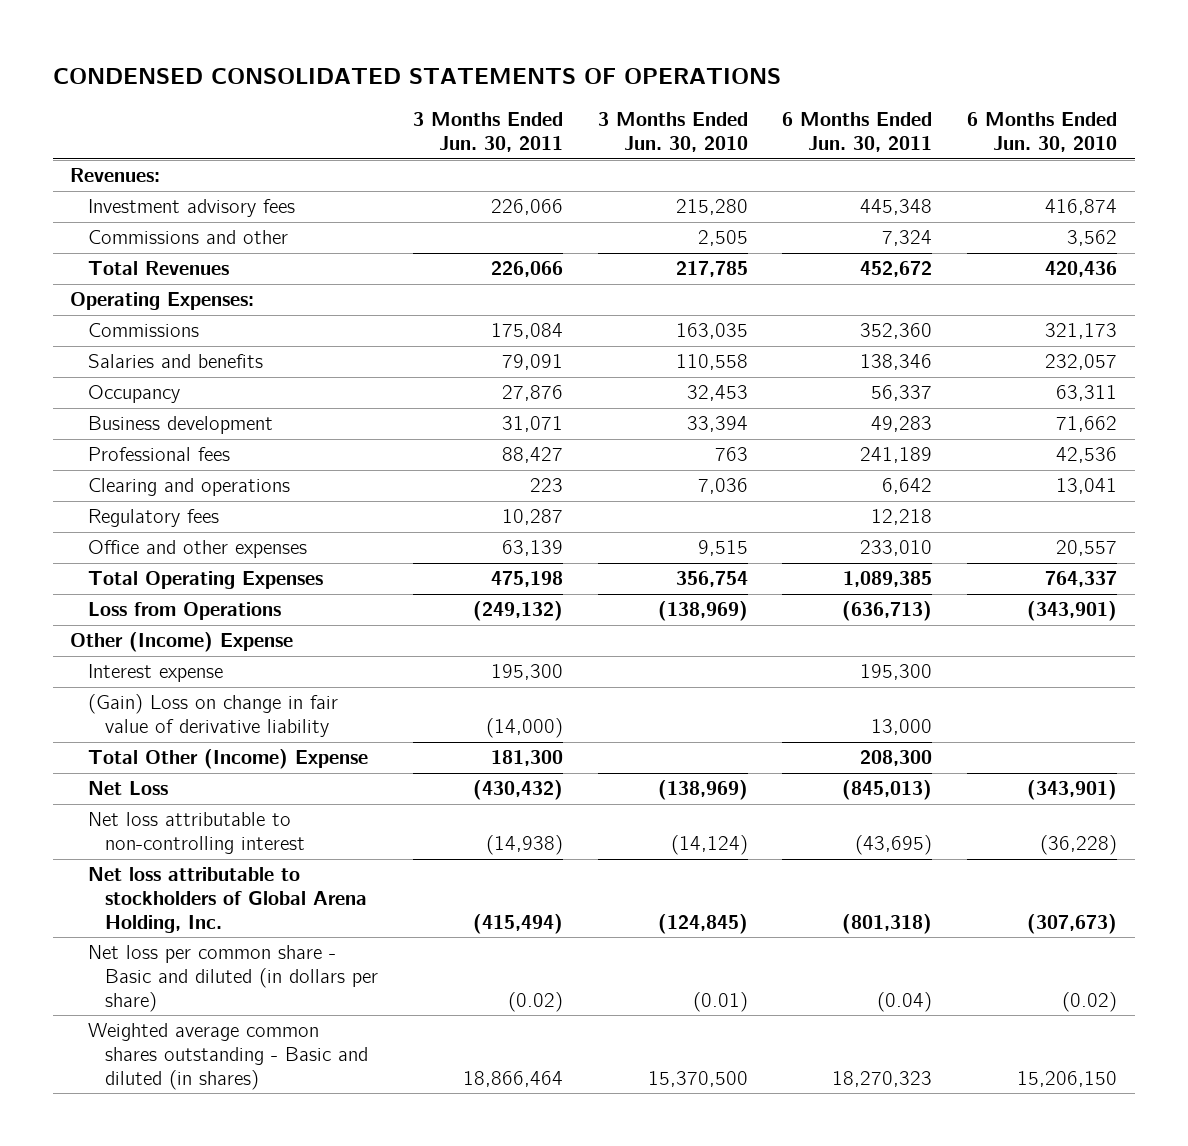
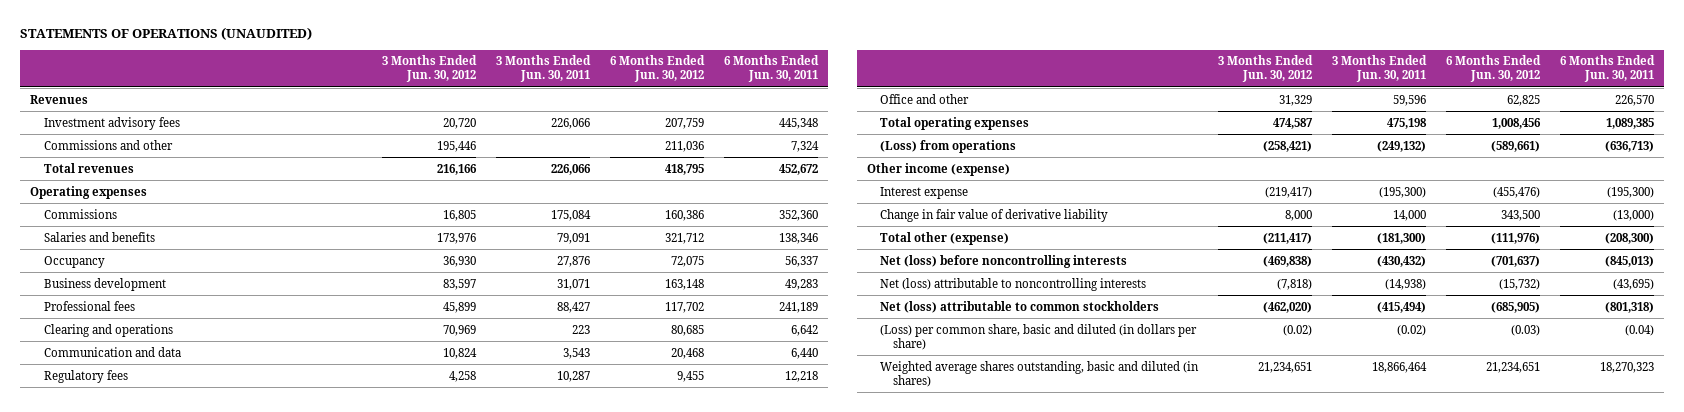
[53,68,782,85] CONDENSED CONSOLIDATED STATEMENTS OF OPERATIONS -> [20,27,313,41] STATEMENTS OF OPERATIONS (UNAUDITED)
[597,112,748,153] 3 Months Ended Jun. 30, 2010 -> none
[967,112,1118,153] 6 Months Ended Jun. 30, 2010 -> none
none -> [381,55,477,83] 3 Months Ended Jun. 30, 2012
none -> [609,55,705,83] 6 Months Ended Jun. 30, 2012
[70,168,161,183] Revenues: -> [30,94,89,104] Revenues
[87,261,229,276] Total Revenues -> [43,162,134,173] Total revenues
[70,292,255,311] Operating Expenses: -> [30,185,148,199] Operating expenses
none -> [43,346,181,357] Communication and data
[87,540,307,559] Office and other expenses -> [879,93,969,104] Office and other
[501,540,563,557] 63,139 -> [1392,94,1426,106] 59,596
[860,540,933,557] 233,010 -> [1615,94,1655,106] 226,570
[87,571,323,590] Total Operating Expenses -> [879,116,1029,130] Total operating expenses
[87,602,281,621] Loss from Operations -> [879,139,1016,153] (Loss) from operations
[70,632,294,653] Other (Income) Expense -> [866,162,1010,176] Other income (expense)
[490,664,563,681] 195,300 -> [1378,186,1426,198] (195,300)
[860,664,933,681] 195,300 -> [1607,186,1655,198] (195,300)
[87,694,338,738] (Gain) Loss on change in fair value of derivative liability -> [879,208,1108,222] Change in fair value of derivative liability
[485,718,563,739] (14,000) -> [1392,209,1426,221] 14,000
[871,719,933,736] 13,000 -> [1613,209,1655,221] (13,000)
[87,749,368,770] Total Other (Income) Expense -> [879,231,1009,245] Total other (expense)
[490,750,563,767] 181,300 -> [1376,232,1426,244] (181,300)
[860,750,933,767] 208,300 -> [1605,232,1655,244] (208,300)
[87,781,168,796] Net Loss -> [879,254,1127,268] Net (loss) before noncontrolling interests
[87,812,305,855] Net loss attributable to non-controlling interest -> [879,277,1146,291] Net (loss) attributable to noncontrolling interests
[87,867,367,933] Net loss attributable to stockholders of Global Arena Holding, Inc. -> [879,300,1159,313] Net (loss) attributable to common stockholders
[87,945,378,1012] Net loss per common share - Basic and diluted (in dollars per share) -> [879,323,1197,350] (Loss) per common share, basic and diluted (in dollars per share)
[87,1023,368,1090] Weighted average common shares outstanding - Basic and diluted (in shares) -> [879,360,1199,387] Weighted average shares outstanding, basic and diluted (in shares)

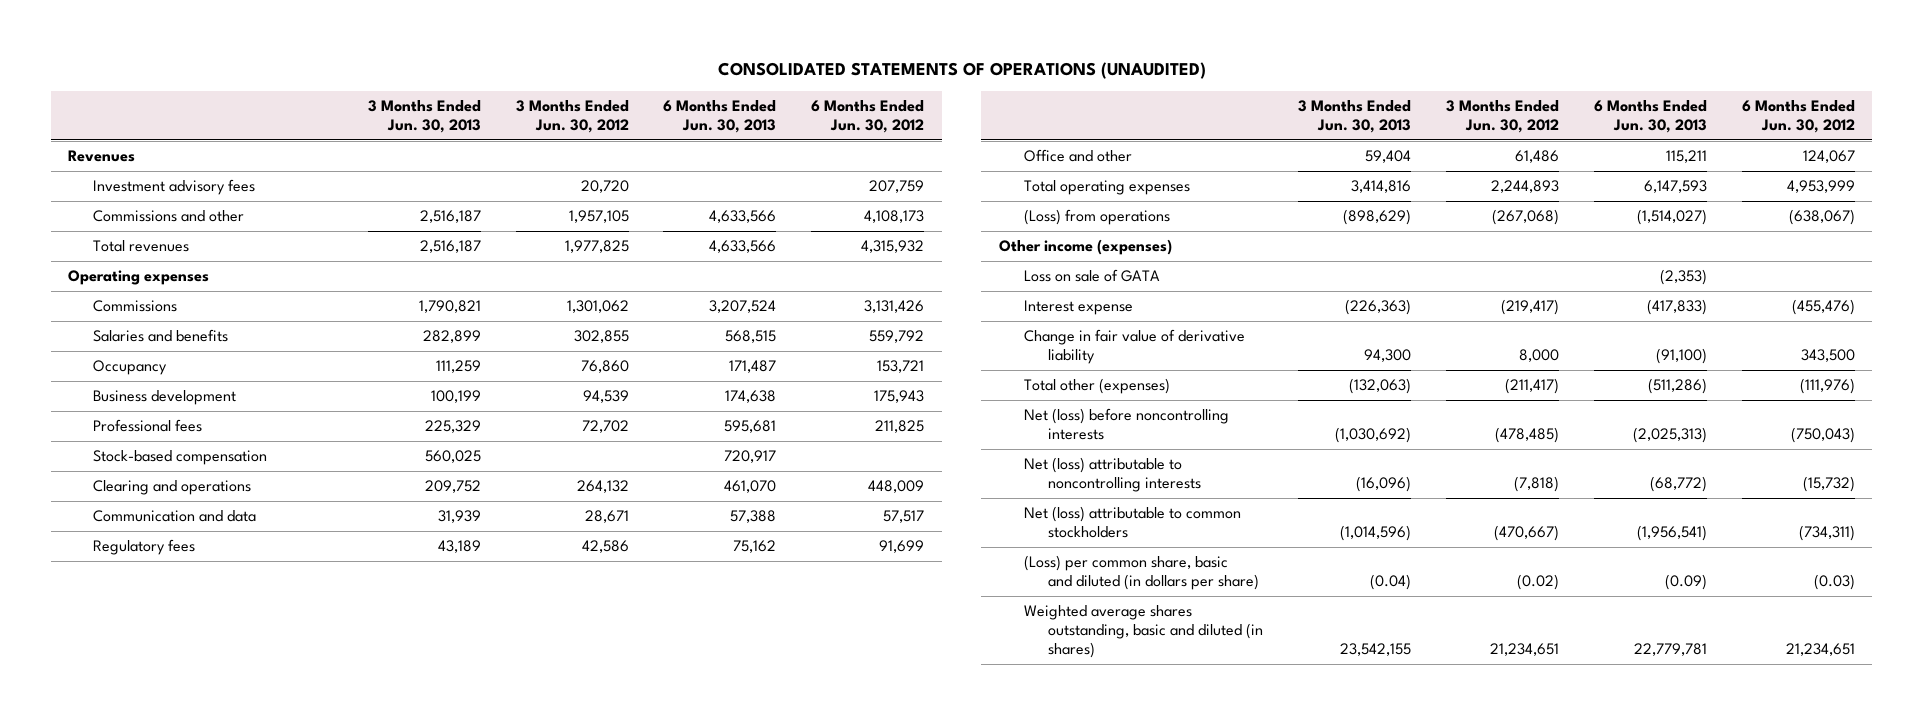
[20,27,313,41] STATEMENTS OF OPERATIONS (UNAUDITED) -> [717,62,1206,80] CONSOLIDATED STATEMENTS OF OPERATIONS (UNAUDITED)
[495,55,591,83] 3 Months Ended Jun. 30, 2011 -> none
[723,55,819,83] 6 Months Ended Jun. 30, 2011 -> none
none -> [367,100,481,134] 3 Months Ended Jun. 30, 2013
none -> [663,100,777,134] 6 Months Ended Jun. 30, 2013
[436,140,476,152] 195,446 -> [568,210,629,224] 1,957,105
[664,140,704,152] 211,036 -> [864,210,925,224] 4,108,173
[436,163,477,175] 216,166 -> [564,240,629,254] 1,977,825
[664,163,704,175] 418,795 -> [861,240,925,254] 4,315,932
[442,209,476,221] 16,805 -> [566,300,629,314] 1,301,062
[664,209,704,221] 160,386 -> [864,300,925,314] 3,131,426
[436,232,476,244] 173,976 -> [573,330,629,344] 302,855
[664,232,704,244] 321,712 -> [869,330,925,344] 559,792
[442,255,476,267] 36,930 -> [580,360,629,374] 76,860
[670,255,704,267] 72,075 -> [877,360,925,374] 153,721
[442,278,476,290] 83,597 -> [582,390,629,404] 94,539
[664,278,704,290] 163,148 -> [874,390,925,404] 175,943
[442,301,476,313] 45,899 -> [581,420,629,434] 72,702
[664,301,704,313] 117,702 -> [875,420,925,434] 211,825
none -> [93,450,268,466] Stock-based compensation
[442,324,476,336] 70,969 -> [576,480,629,494] 264,132
[670,324,704,336] 80,685 -> [868,480,925,494] 448,009
[442,347,477,359] 10,824 -> [584,510,629,524] 28,671
[670,347,704,359] 20,468 -> [883,510,925,524] 57,517
[448,370,476,382] 4,258 -> [581,540,629,554] 42,586
[676,370,704,382] 9,455 -> [879,540,925,554] 91,699
[1278,94,1312,106] 31,329 -> [1515,150,1560,164] 61,486
[1506,94,1540,106] 62,825 -> [1802,150,1855,164] 124,067
[1272,117,1313,129] 474,587 -> [1491,180,1560,194] 2,244,893
[1491,117,1541,129] 1,008,456 -> [1786,180,1855,194] 4,953,999
[1262,140,1312,152] (258,421) -> [1492,209,1560,226] (267,068)
[1490,140,1540,152] (589,661) -> [1788,209,1855,226] (638,067)
[866,162,1010,176] Other income (expense) -> [998,239,1172,256] Other income (expenses)
none -> [1023,269,1160,283] Loss on sale of GATA
[879,231,1009,245] Total other (expense) -> [1023,378,1170,395] Total other (expenses)
[1262,255,1312,267] (469,838) -> [1495,427,1560,444] (478,485)
[1490,255,1540,267] (701,637) -> [1790,427,1855,444] (750,043)
[1262,301,1312,313] (462,020) -> [1494,525,1560,542] (470,667)
[1490,301,1540,313] (685,905) -> [1798,525,1855,542] (734,311)

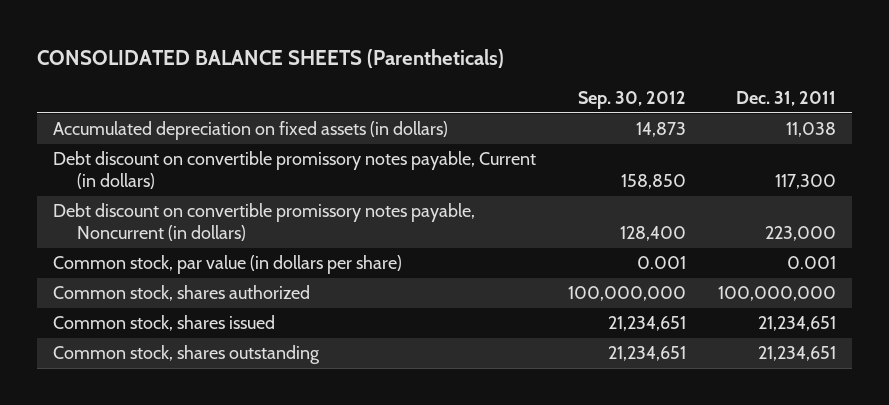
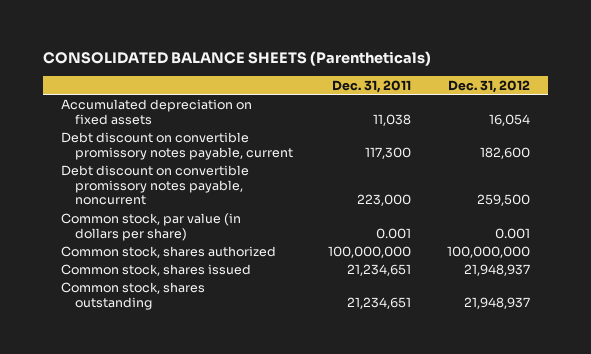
[577,91,686,110] Sep. 30, 2012 -> none
none -> [447,79,530,93] Dec. 31, 2012
[53,121,449,141] Accumulated depreciation on fixed assets (in dollars) -> [61,98,253,125] Accumulated depreciation on fixed assets
[53,151,537,190] Debt discount on convertible promissory notes payable, Current (in dollars) -> [61,131,294,160] Debt discount on convertible promissory notes payable, current
[53,203,476,242] Debt discount on convertible promissory notes payable, Noncurrent (in dollars) -> [61,164,250,206] Debt discount on convertible promissory notes payable, noncurrent

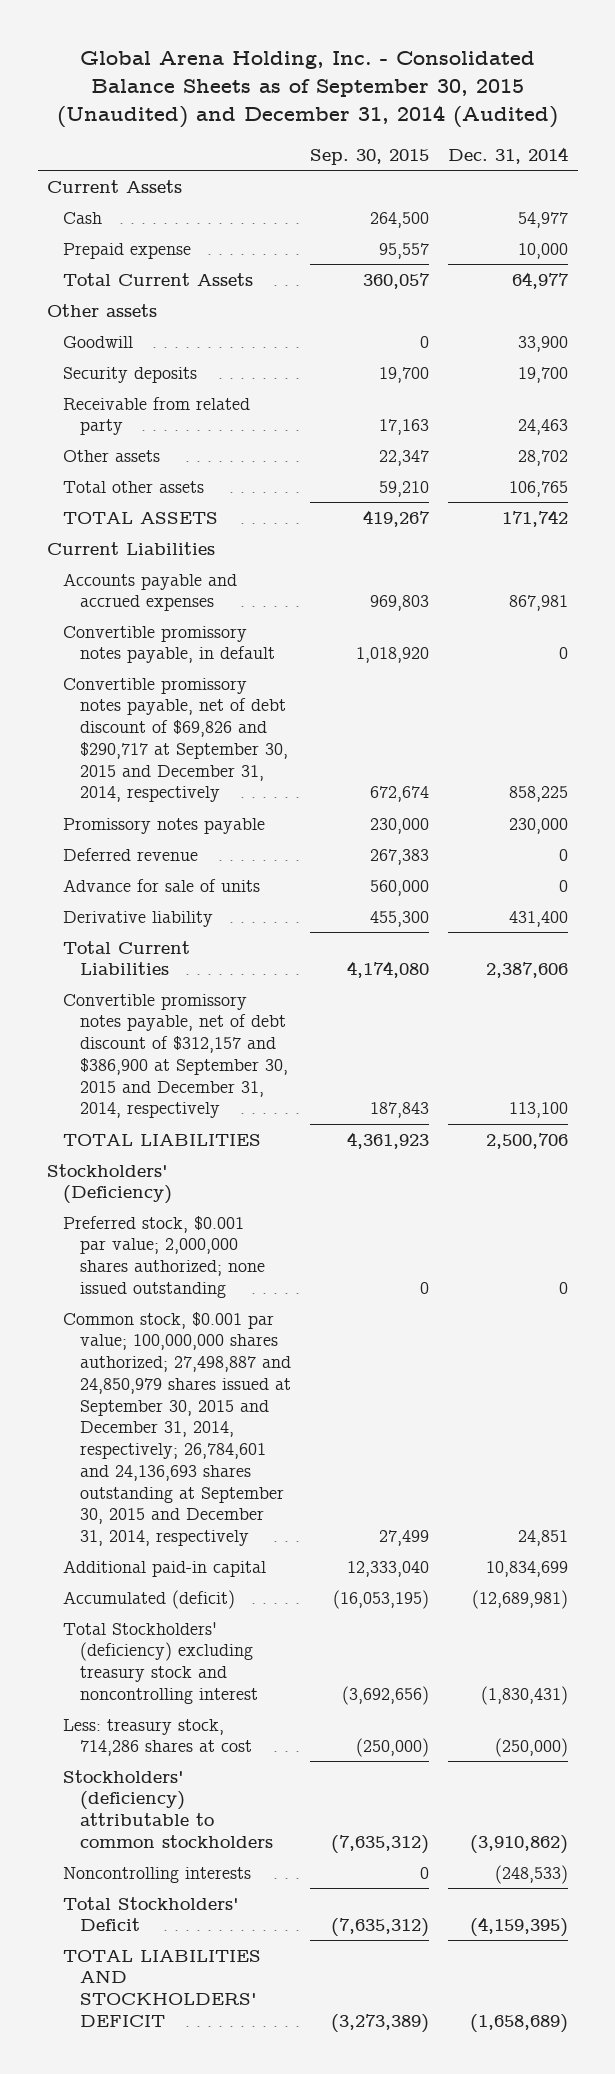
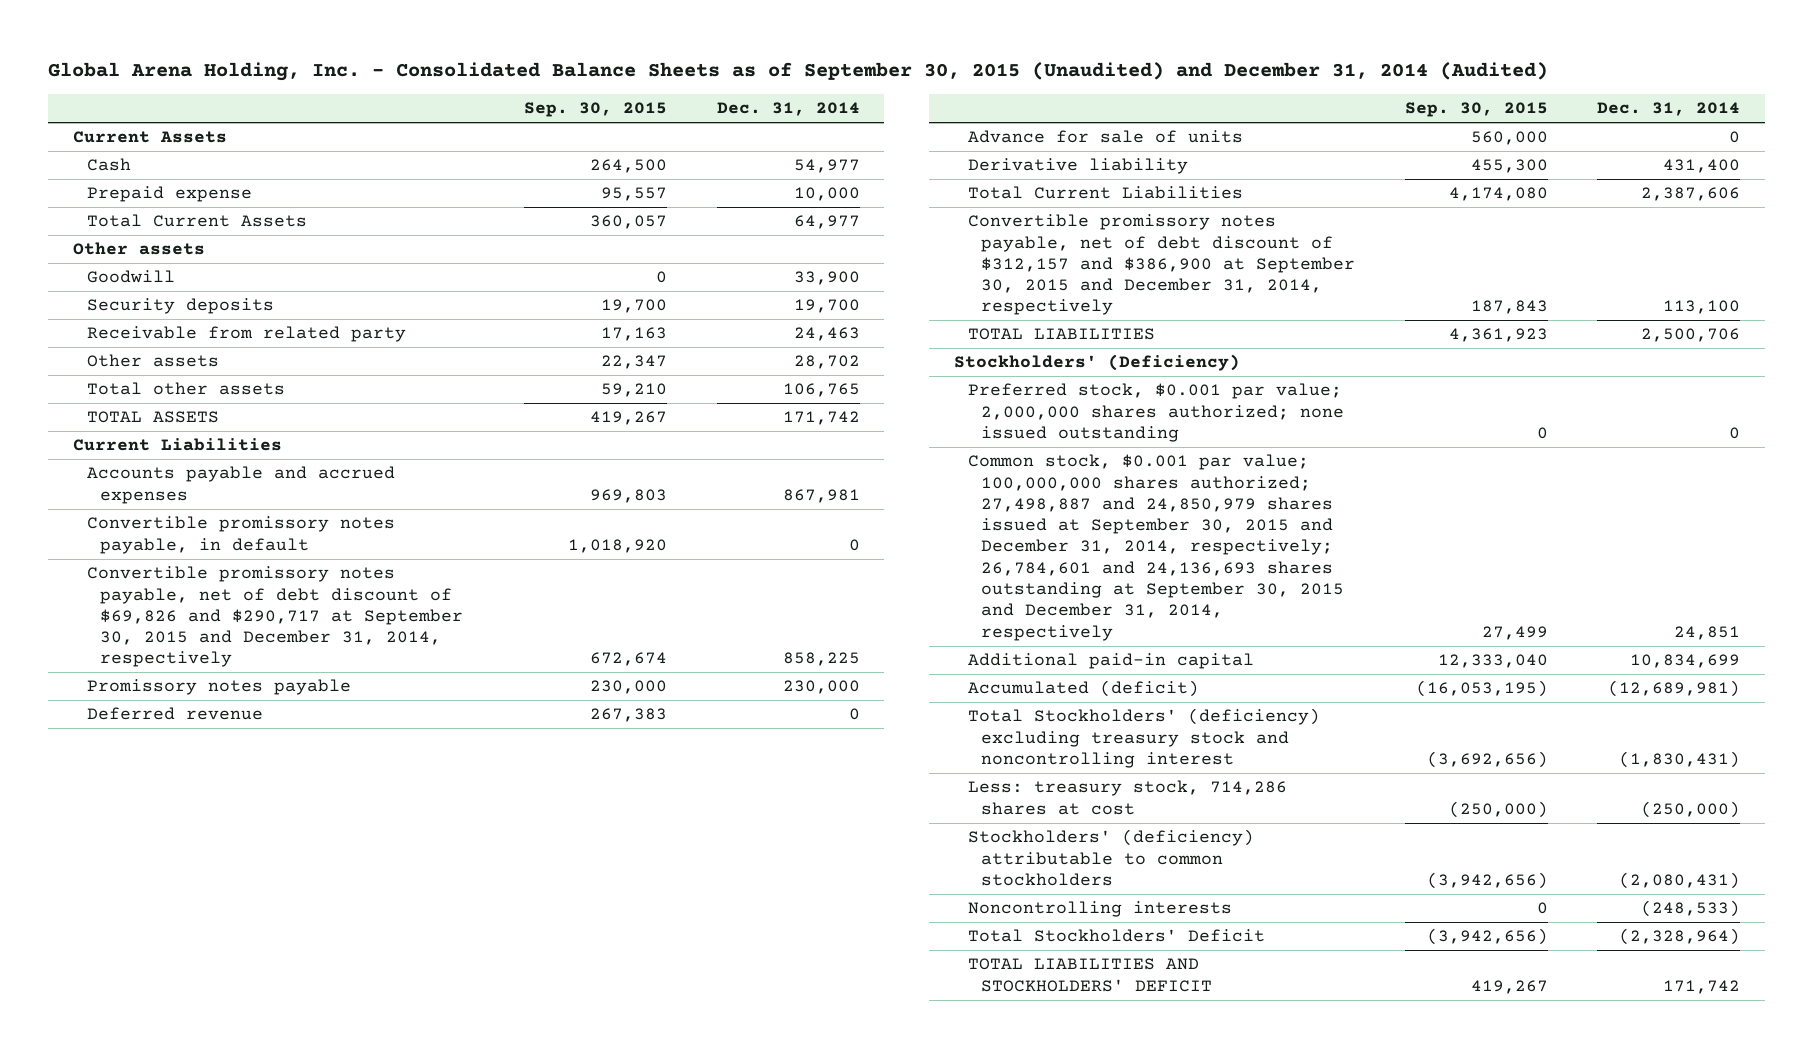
[330,1834,429,1854] (7,635,312) -> [1426,871,1548,889] (3,942,656)
[470,1834,569,1854] (3,910,862) -> [1619,871,1741,889] (2,080,431)
[330,1918,429,1938] (7,635,312) -> [1426,928,1548,946] (3,942,656)
[470,1917,569,1938] (4,159,395) -> [1619,928,1741,946] (2,328,964)
[330,2013,429,2033] (3,273,389) -> [1470,979,1548,994] 419,267
[470,2013,569,2033] (1,658,689) -> [1663,979,1741,994] 171,742

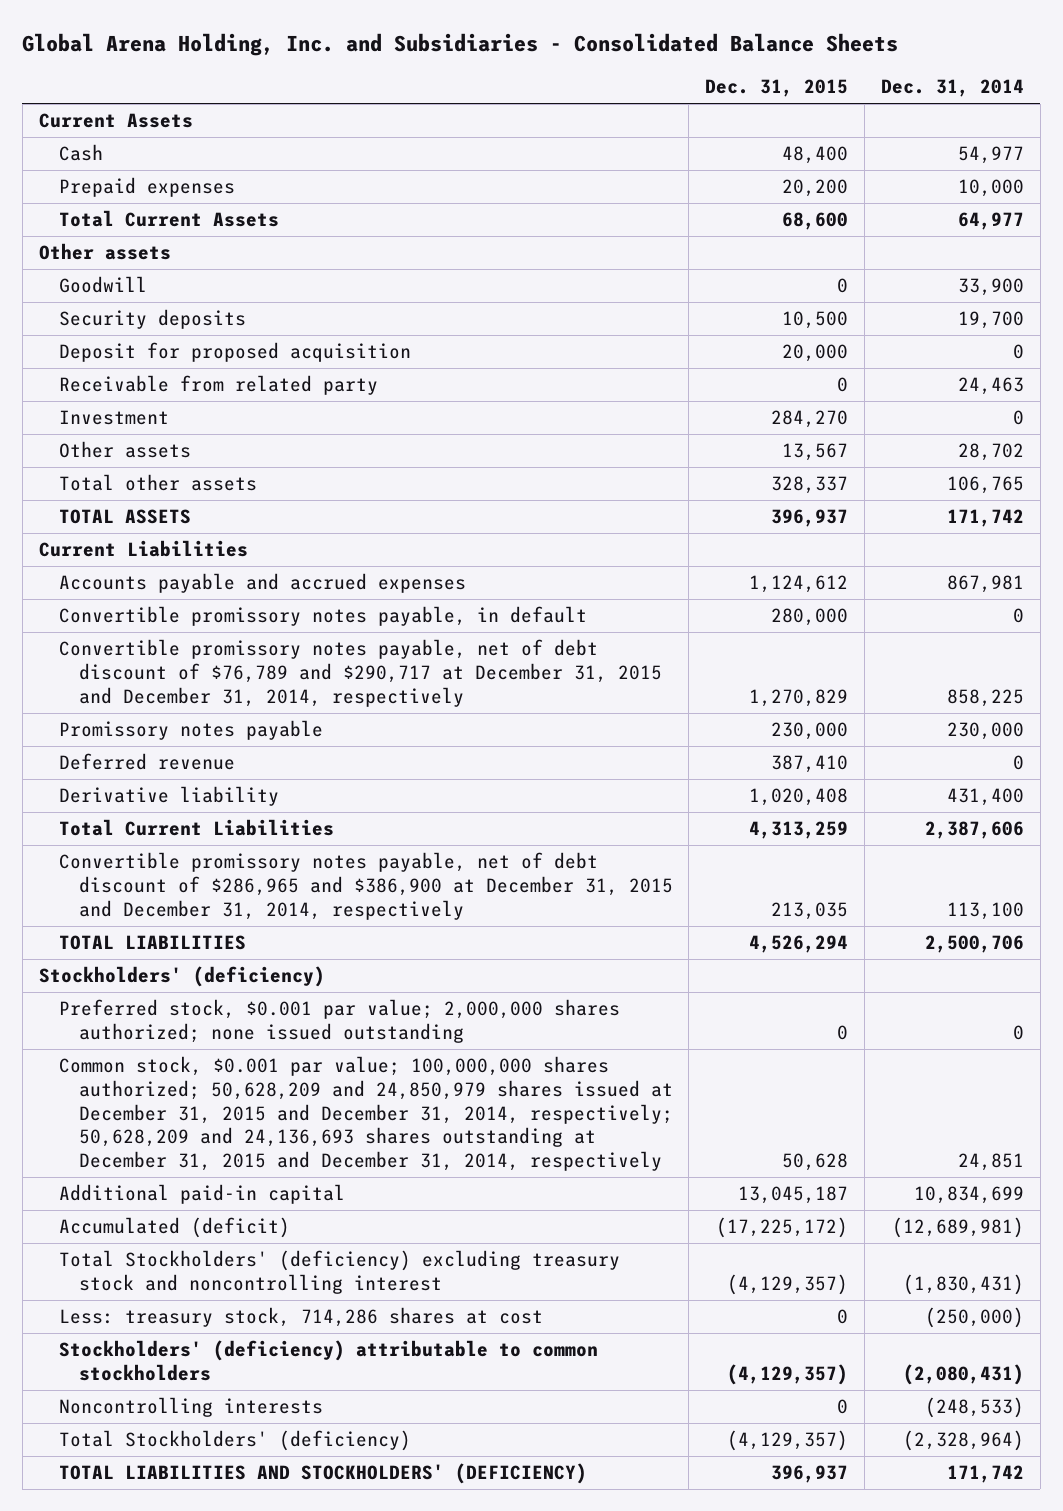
[48,62,1549,82] Global Arena Holding, Inc. - Consolidated Balance Sheets as of September 30, 2015 (Unaudited) and December 31, 2014 (Audited) -> [22,33,899,57] Global Arena Holding, Inc. and Subsidiaries - Consolidated Balance Sheets
[524,102,668,118] Sep. 30, 2015 -> none
none -> [705,79,849,98] Dec. 31, 2015
[86,186,252,203] Prepaid expense -> none
none -> [58,177,235,198] Prepaid expenses
none -> [58,342,411,363] Deposit for proposed acquisition
none -> [58,410,169,426] Investment
[86,566,464,668] Convertible promissory notes payable, net of debt discount of $69,826 and $290,717 at September 30, 2015 and December 31, 2014, respectively -> [58,639,662,707] Convertible promissory notes payable, net of debt discount of $76,789 and $290,717 at December 31, 2015 and December 31, 2014, respectively
[967,130,1243,144] Advance for sale of units -> none
[967,214,1356,316] Convertible promissory notes payable, net of debt discount of $312,157 and $386,900 at September 30, 2015 and December 31, 2014, respectively -> [58,852,673,920] Convertible promissory notes payable, net of debt discount of $286,965 and $386,900 at December 31, 2015 and December 31, 2014, respectively
[953,354,1240,372] Stockholders' (Deficiency) -> [38,966,325,988] Stockholders' (deficiency)
[967,454,1345,641] Common stock, $0.001 par value; 100,000,000 shares authorized; 27,498,887 and 24,850,979 shares issued at September 30, 2015 and December 31, 2014, respectively; 26,784,601 and 24,136,693 shares outstanding at September 30, 2015 and December 31, 2014, respectively -> [58,1056,673,1172] Common stock, $0.001 par value; 100,000,000 shares authorized; 50,628,209 and 24,850,979 shares issued at December 31, 2015 and December 31, 2014, respectively; 50,628,209 and 24,136,693 shares outstanding at December 31, 2015 and December 31, 2014, respectively
[967,929,1265,943] Total Stockholders' Deficit -> [58,1430,411,1452] Total Stockholders' (deficiency)
[967,958,1213,992] TOTAL LIABILITIES AND STOCKHOLDERS' DEFICIT -> [58,1463,587,1485] TOTAL LIABILITIES AND STOCKHOLDERS' (DEFICIENCY)

